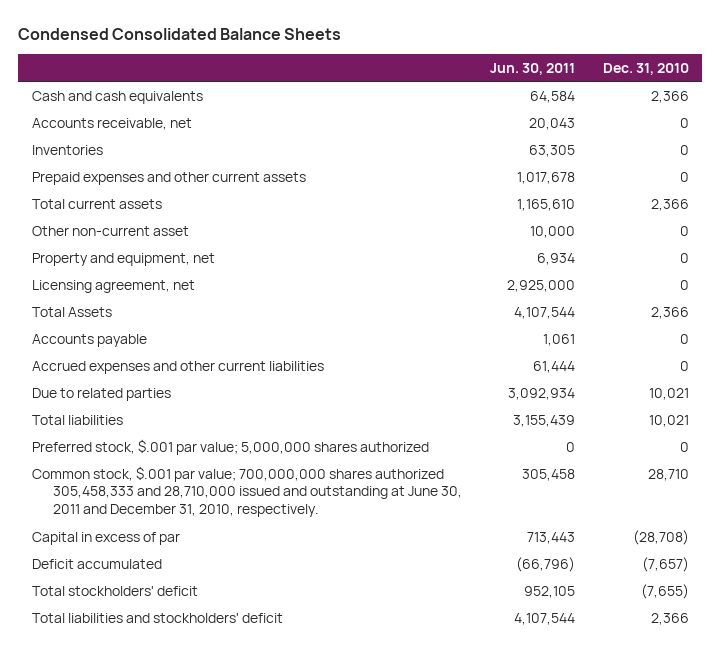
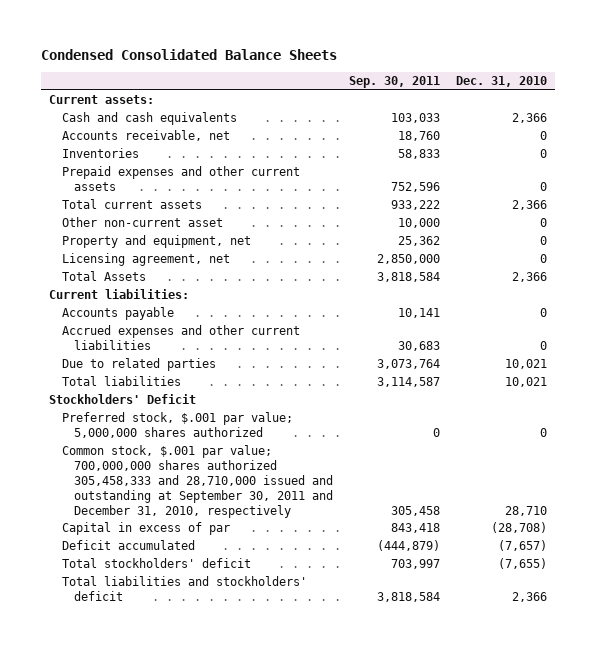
[489,62,575,75] Jun. 30, 2011 -> none
none -> [349,76,441,89] Sep. 30, 2011
none -> [49,95,155,105] Current assets:
none -> [49,289,190,300] Current liabilities:
none -> [49,394,197,405] Stockholders' Deficit
[32,465,463,518] Common stock, $.001 par value; 700,000,000 shares authorized 305,458,333 and 28,710,000 issued and outstanding at June 30, 2011 and December 31, 2010, respectively. -> [61,445,334,518] Common stock, $.001 par value; 700,000,000 shares authorized 305,458,333 and 28,710,000 issued and outstanding at September 30, 2011 and December 31, 2010, respectively

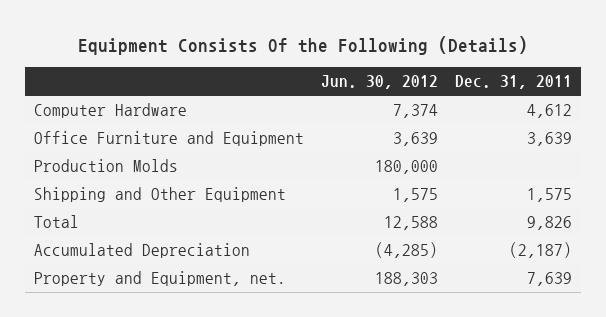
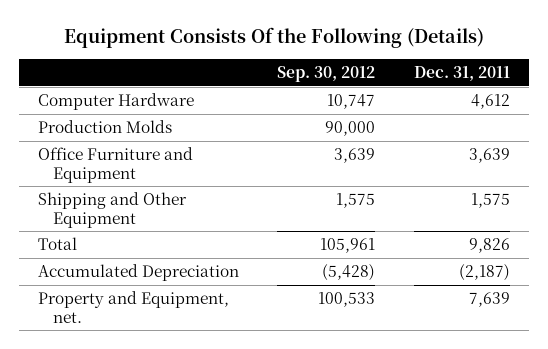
[321,75,439,90] Jun. 30, 2012 -> none
none -> [277,66,376,83] Sep. 30, 2012
[33,131,304,147] Office Furniture and Equipment -> [38,146,194,183] Office Furniture and Equipment

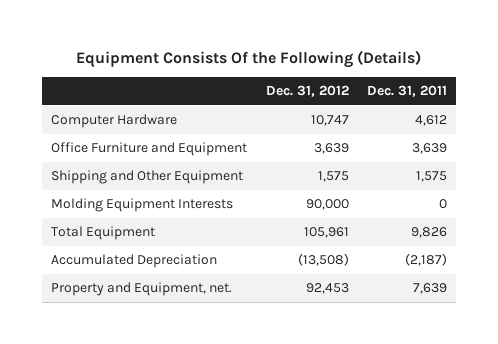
[277,66,376,83] Sep. 30, 2012 -> none
none -> [265,85,349,98] Dec. 31, 2012
[38,119,173,133] Production Molds -> none
none -> [51,198,234,213] Molding Equipment Interests
[38,236,78,250] Total -> [51,226,156,241] Total Equipment

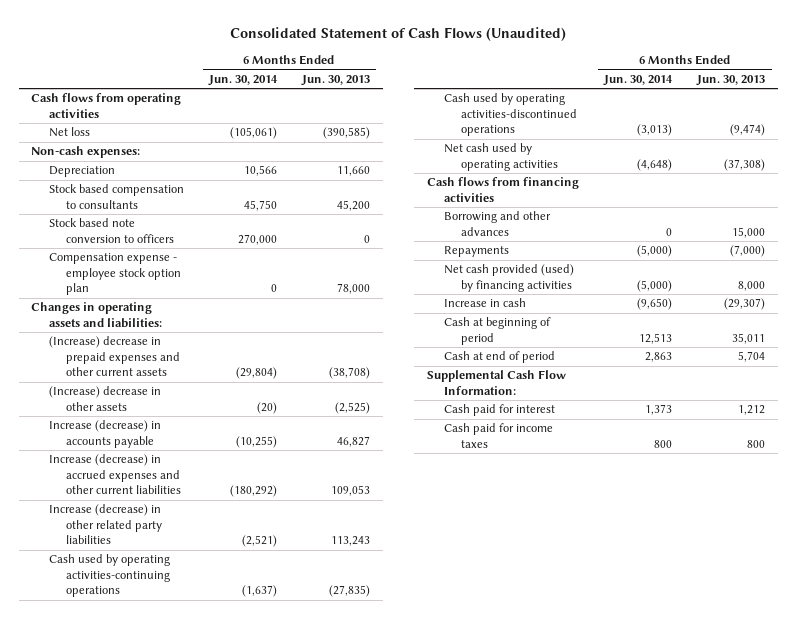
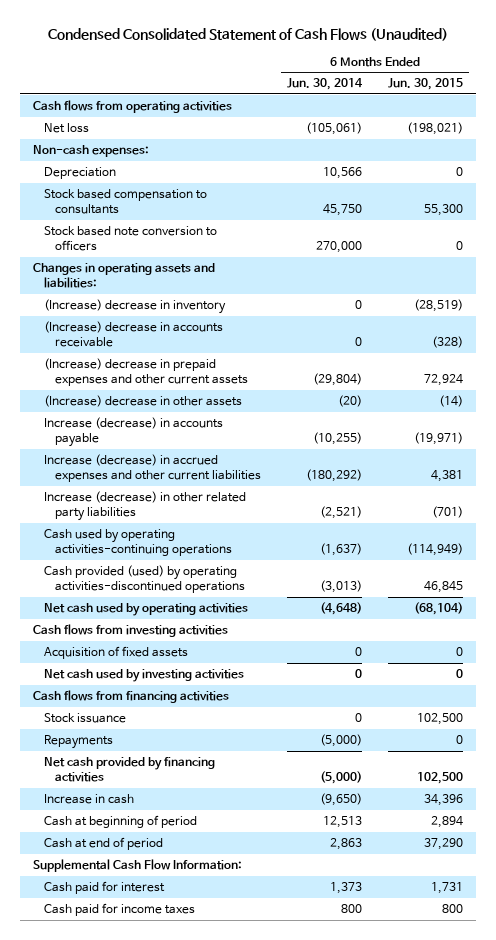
[230,27,567,42] Consolidated Statement of Cash Flows (Unaudited) -> [47,27,448,41] Condensed Consolidated Statement of Cash Flows (Unaudited)
[301,74,371,86] Jun. 30, 2013 -> none
none -> [387,78,463,91] Jun. 30, 2015
[48,253,181,296] Compensation expense - employee stock option plan -> none
none -> [44,299,227,315] (Increase) decrease in inventory
none -> [44,321,224,348] (Increase) decrease in accounts receivable
[443,93,578,137] Cash used by operating activities-discontinued operations -> [44,565,246,594] Cash provided (used) by operating activities-discontinued operations
none -> [32,624,228,638] Cash flows from investing activities
none -> [44,646,189,660] Acquisition of fixed assets
none -> [44,669,245,683] Net cash used by investing activities
[443,211,551,236] Borrowing and other advances -> none
none -> [44,713,127,724] Stock issuance
[443,264,574,292] Net cash provided (used) by financing activities -> [44,757,216,783] Net cash provided by financing activities

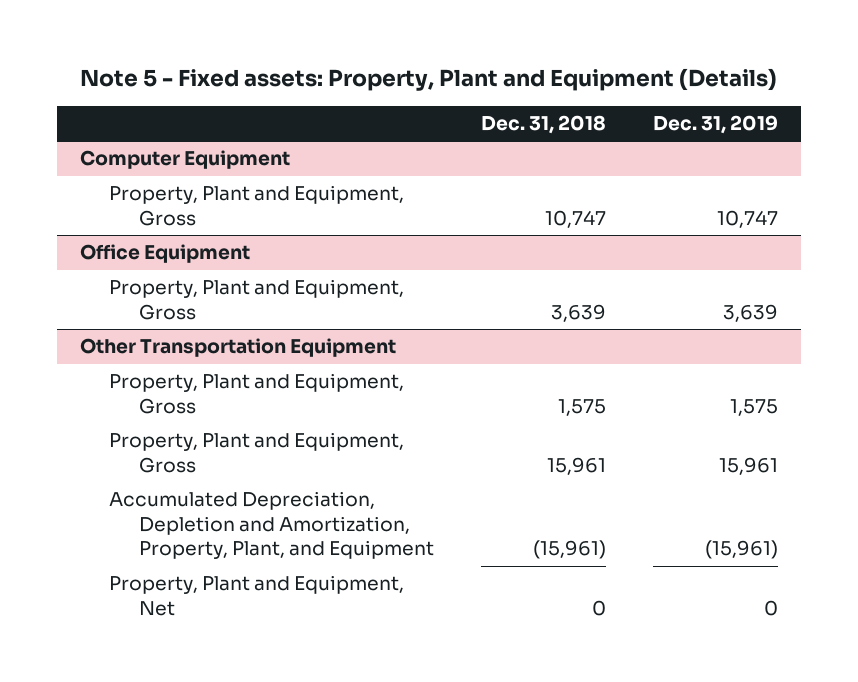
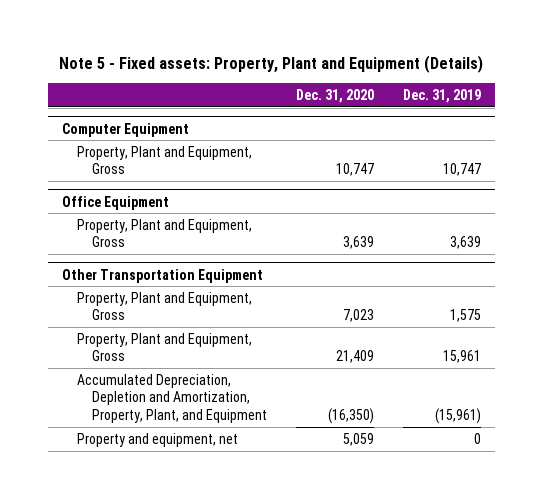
[480,114,606,134] Dec. 31, 2018 -> none
none -> [295,88,374,103] Dec. 31, 2020
[109,575,405,616] Property, Plant and Equipment, Net -> [77,432,239,447] Property and equipment, net

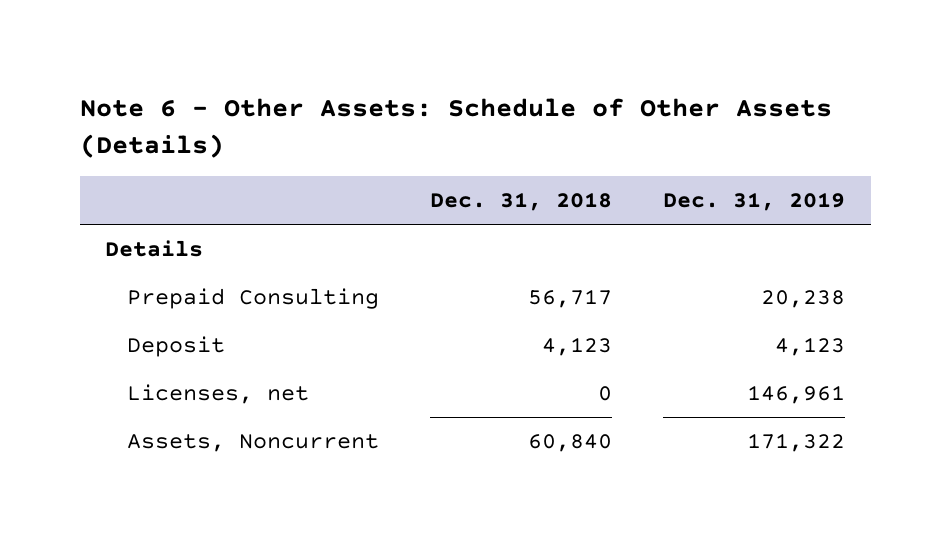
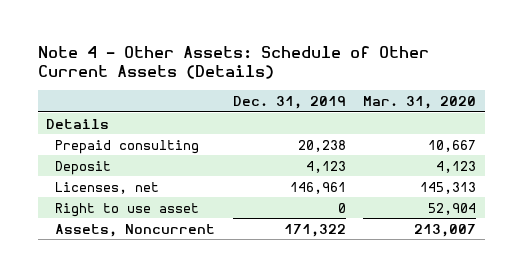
[79,98,832,158] Note 6 - Other Assets: Schedule of Other Assets (Details) -> [37,45,429,80] Note 4 - Other Assets: Schedule of Other Current Assets (Details)
[430,192,613,212] Dec. 31, 2018 -> none
none -> [363,95,477,109] Mar. 31, 2020
[126,287,379,309] Prepaid Consulting -> [55,139,200,154] Prepaid consulting
none -> [55,202,200,217] Right to use asset

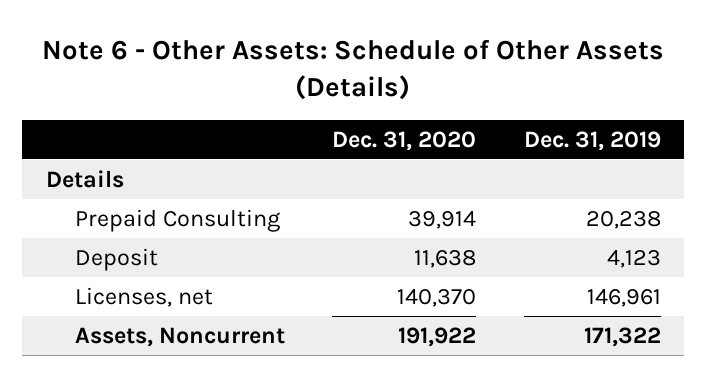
[37,45,429,80] Note 4 - Other Assets: Schedule of Other Current Assets (Details) -> [42,39,665,101] Note 6 - Other Assets: Schedule of Other Assets (Details)
[363,95,477,109] Mar. 31, 2020 -> none
none -> [332,130,477,151] Dec. 31, 2020
[55,139,200,154] Prepaid consulting -> [74,208,280,232] Prepaid Consulting
[55,202,200,217] Right to use asset -> none

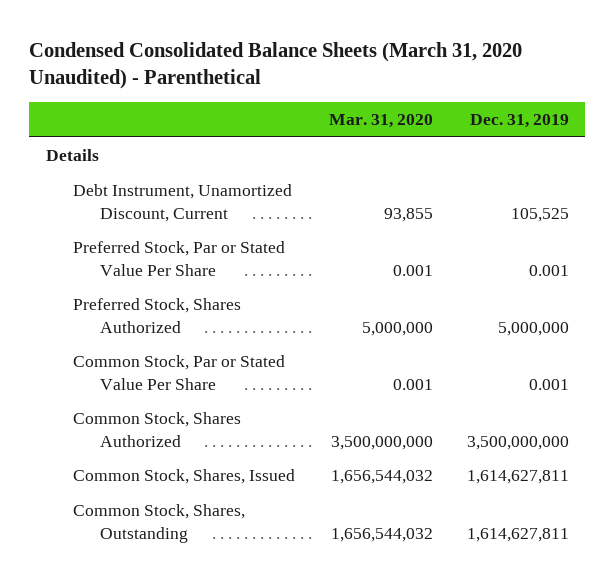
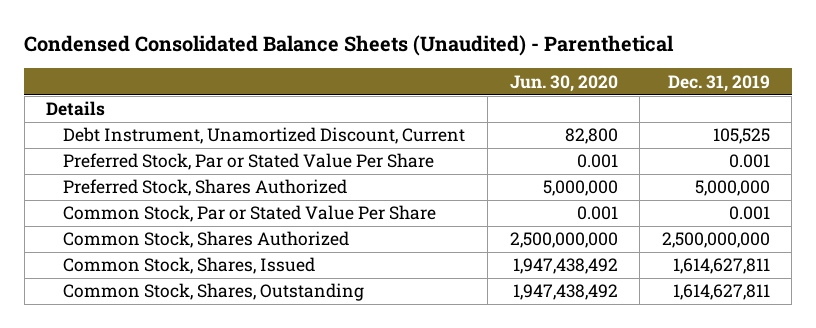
[29,41,523,90] Condensed Consolidated Balance Sheets (March 31, 2020 Unaudited) - Parenthetical -> [24,35,675,57] Condensed Consolidated Balance Sheets (Unaudited) - Parenthetical
[328,114,433,129] Mar. 31, 2020 -> none
none -> [509,74,618,92] Jun. 30, 2020
[466,435,569,450] 3,500,000,000 -> [661,232,770,249] 2,500,000,000

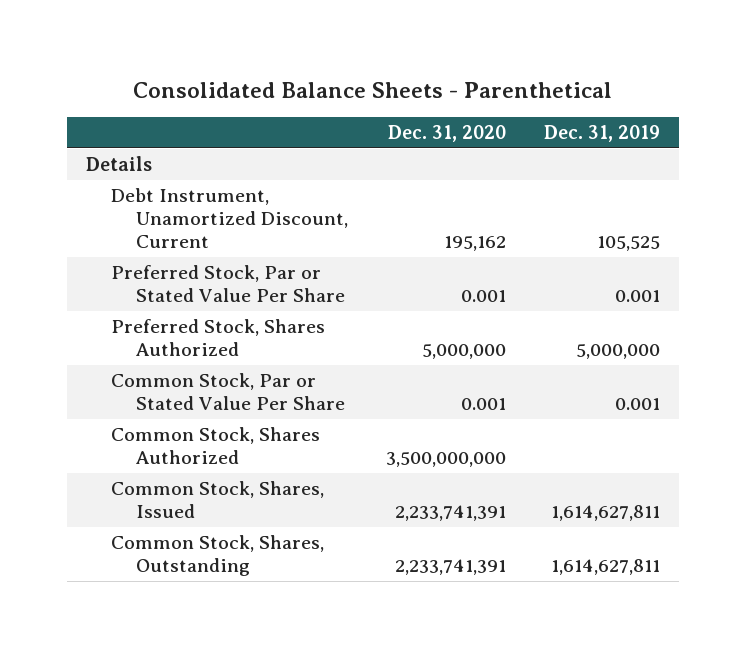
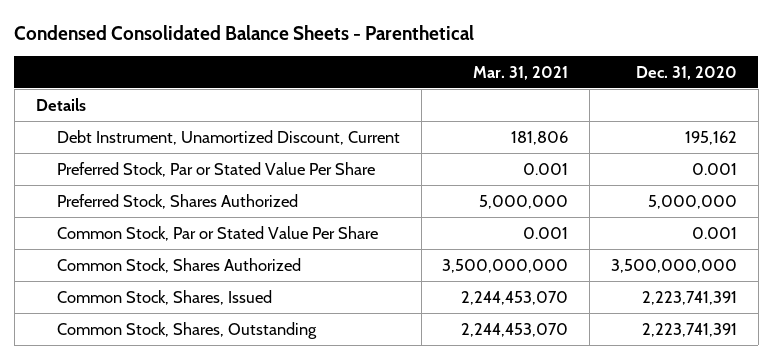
[133,81,613,98] Consolidated Balance Sheets - Parenthetical -> [14,24,475,40] Condensed Consolidated Balance Sheets - Parenthetical
[543,125,660,143] Dec. 31, 2019 -> none
none -> [473,65,569,80] Mar. 31, 2021
[394,505,506,522] 2,233,741,391 -> [641,290,737,305] 2,223,741,391
[394,559,506,576] 2,233,741,391 -> [641,322,737,337] 2,223,741,391

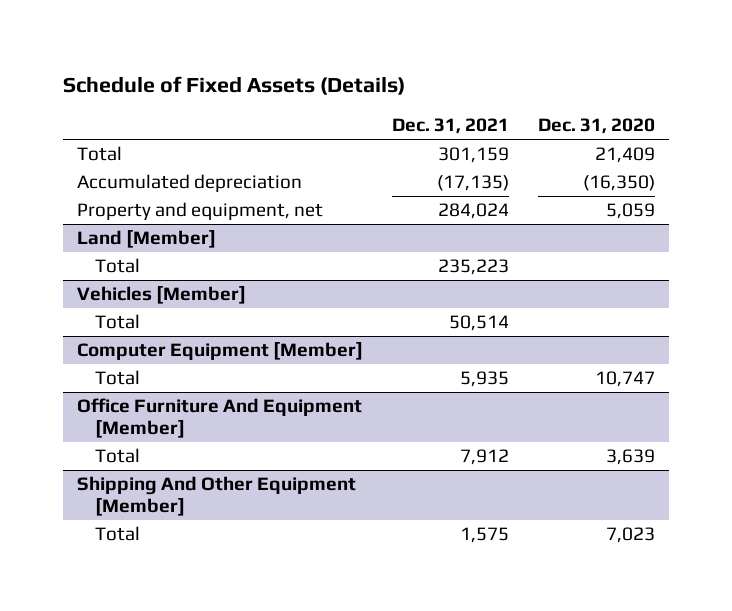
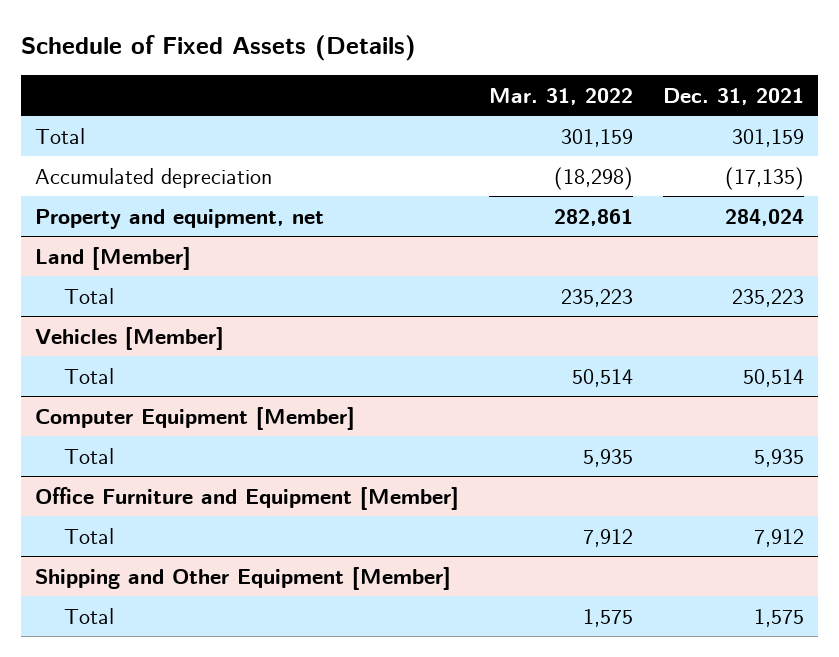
[538,118,656,135] Dec. 31, 2020 -> none
none -> [489,87,634,105] Mar. 31, 2022
[77,398,363,439] Office Furniture And Equipment [Member] -> [35,486,460,510] Office Furniture and Equipment [Member]
[77,476,357,517] Shipping And Other Equipment [Member] -> [35,566,452,590] Shipping and Other Equipment [Member]

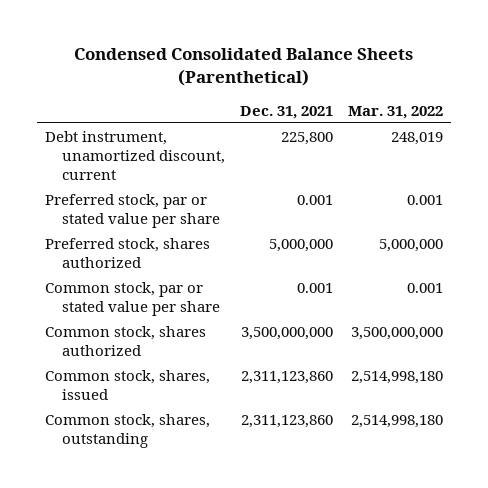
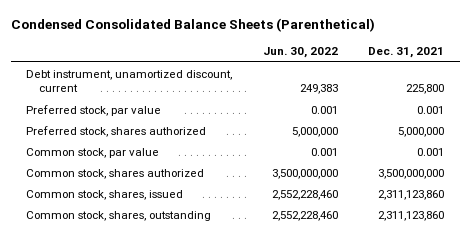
[348,105,444,119] Mar. 31, 2022 -> none
none -> [262,47,338,59] Jun. 30, 2022
[44,193,221,228] Preferred stock, par or stated value per share -> [26,104,162,116] Preferred stock, par value
[44,281,221,316] Common stock, par or stated value per share -> [26,147,160,158] Common stock, par value

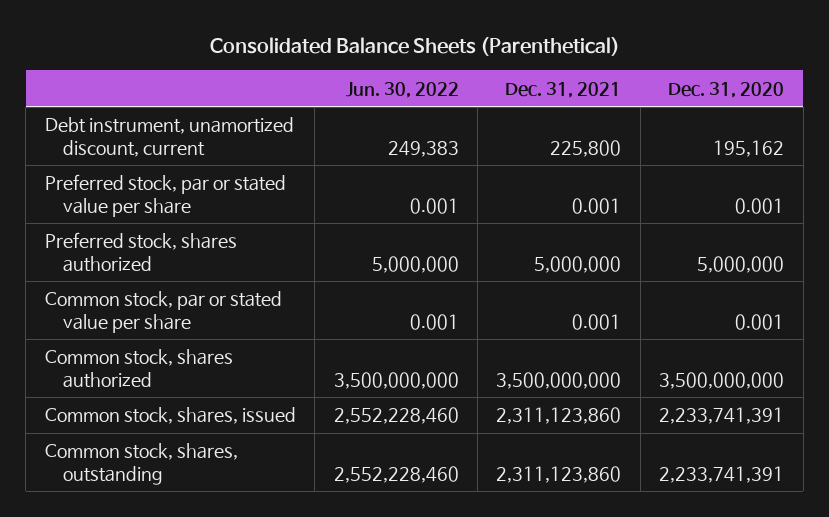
[10,17,375,32] Condensed Consolidated Balance Sheets (Parenthetical) -> [209,36,620,56] Consolidated Balance Sheets (Parenthetical)
none -> [668,81,785,98] Dec. 31, 2020
[26,104,162,116] Preferred stock, par value -> [44,174,286,217] Preferred stock, par or stated value per share
[26,147,160,158] Common stock, par value -> [44,291,282,333] Common stock, par or stated value per share

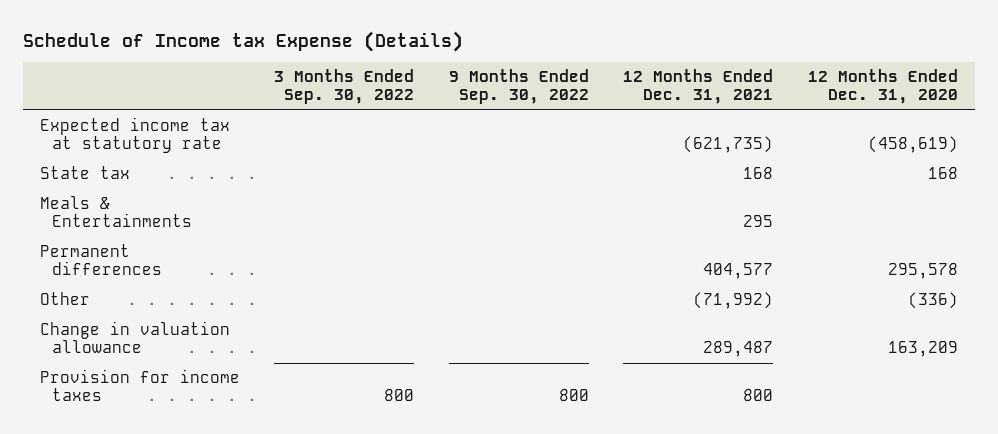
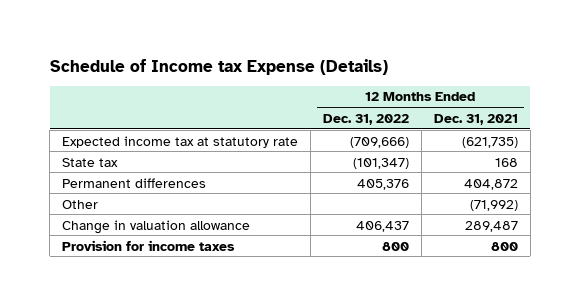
[274,69,415,105] 3 Months Ended Sep. 30, 2022 -> none
[448,69,589,105] 9 Months Ended Sep. 30, 2022 -> none
[807,69,958,105] 12 Months Ended Dec. 31, 2020 -> none
none -> [322,113,409,125] Dec. 31, 2022
[40,196,192,228] Meals & Entertainments -> none
[703,263,774,280] 404,577 -> [463,178,518,190] 404,872

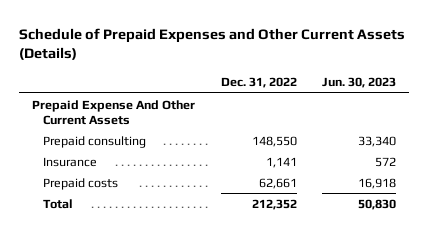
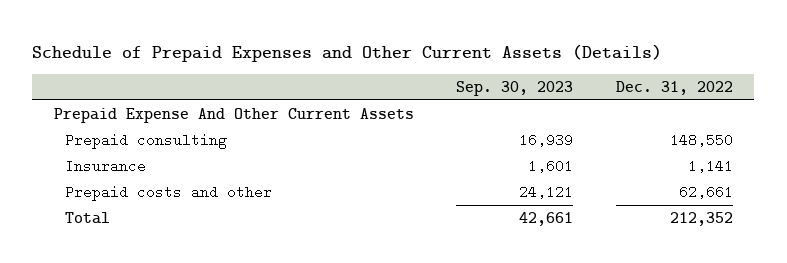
[322,76,397,88] Jun. 30, 2023 -> none
none -> [456,81,574,97] Sep. 30, 2023
[43,177,119,190] Prepaid costs -> [65,184,273,201] Prepaid costs and other

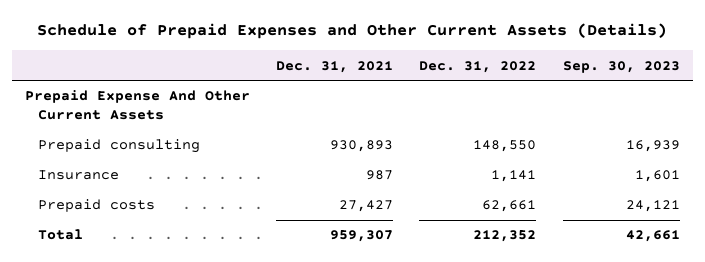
none -> [276,60,394,73] Dec. 31, 2021
[65,184,273,201] Prepaid costs and other -> [38,199,156,213] Prepaid costs

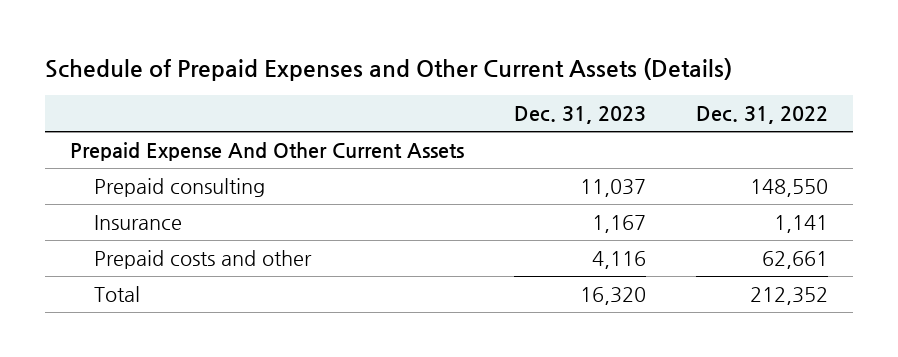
[276,60,394,73] Dec. 31, 2021 -> none
[562,60,680,73] Sep. 30, 2023 -> none
none -> [514,106,647,125] Dec. 31, 2023
[38,199,156,213] Prepaid costs -> [94,250,313,270] Prepaid costs and other

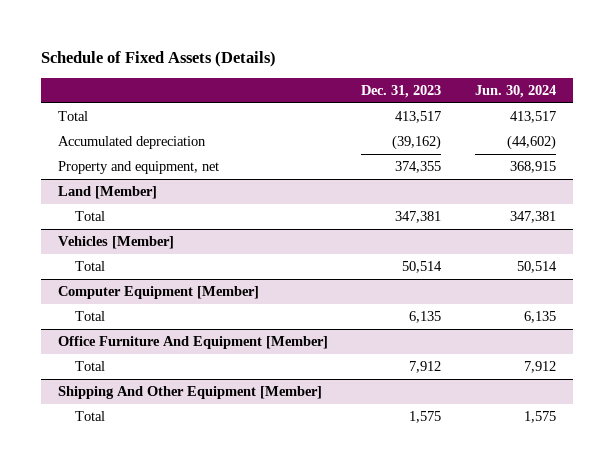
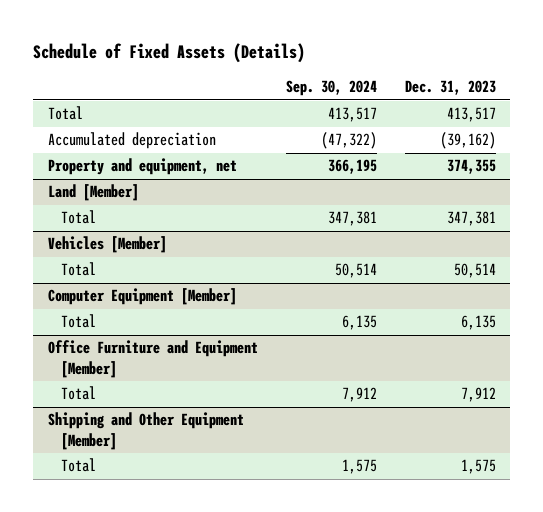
[474,84,556,98] Jun. 30, 2024 -> none
none -> [285,80,377,97] Sep. 30, 2024
[57,336,328,350] Office Furniture And Equipment [Member] -> [47,340,258,378] Office Furniture and Equipment [Member]
[57,386,322,400] Shipping And Other Equipment [Member] -> [47,412,244,450] Shipping and Other Equipment [Member]

